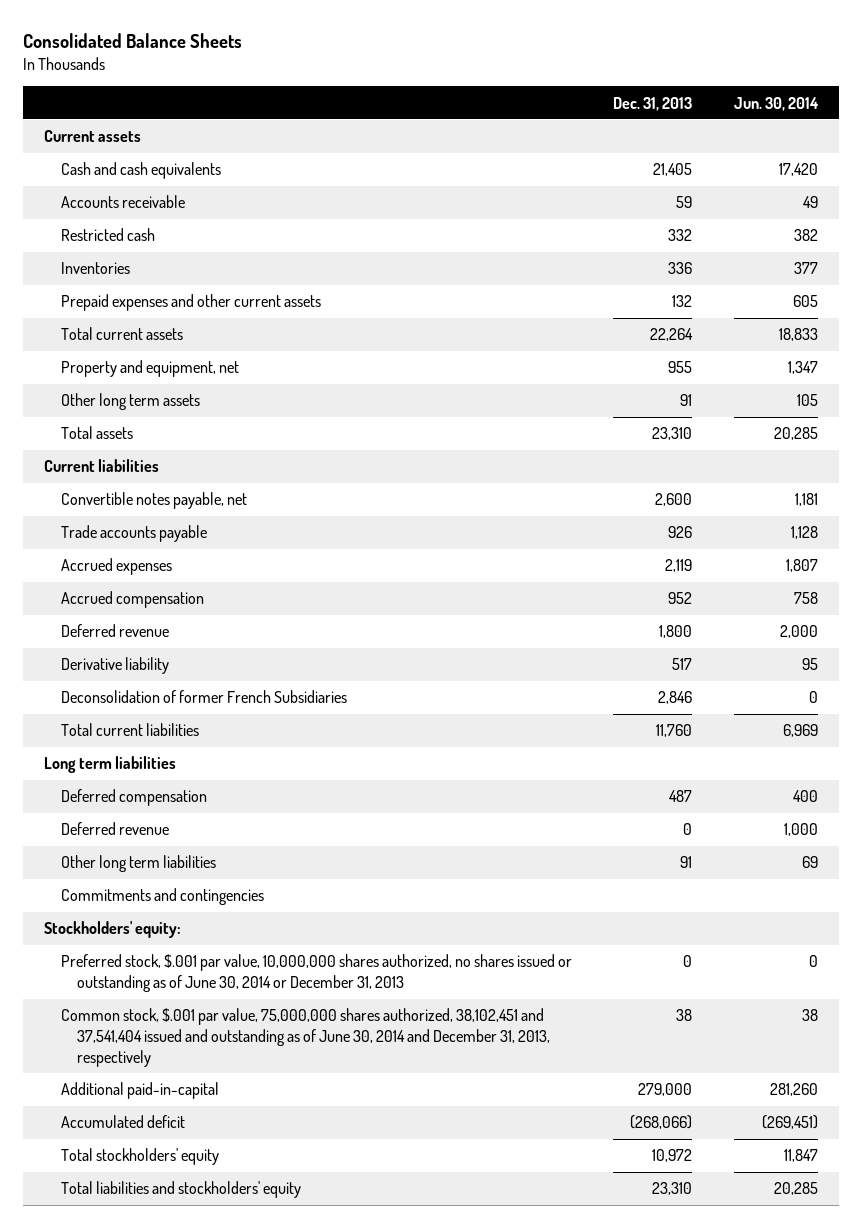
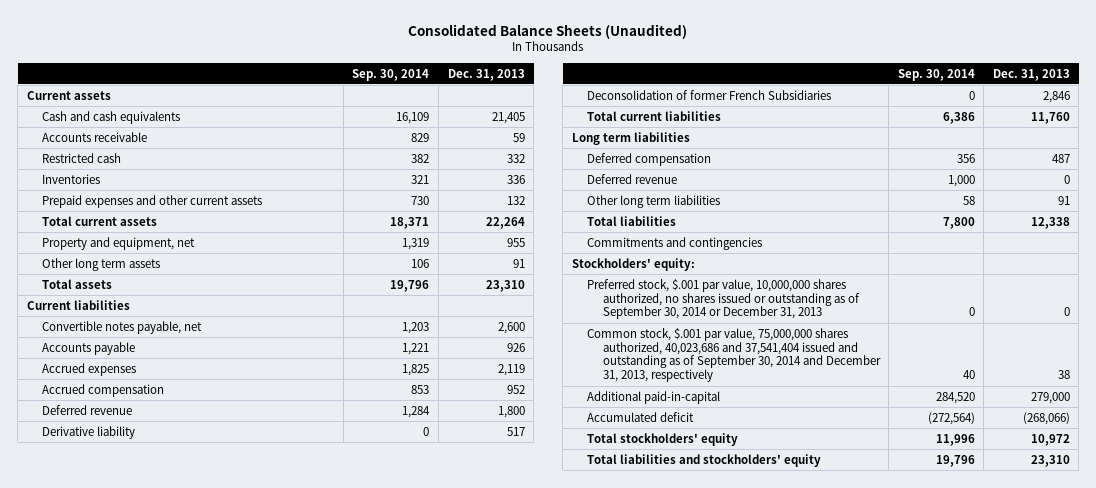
[23,33,243,49] Consolidated Balance Sheets -> [408,23,688,39] Consolidated Balance Sheets (Unaudited)
[734,96,820,111] Jun. 30, 2014 -> none
none -> [352,68,430,81] Sep. 30, 2014
[60,525,207,543] Trade accounts payable -> [41,341,135,355] Accounts payable
none -> [587,215,677,226] Total liabilities
[60,954,572,993] Preferred stock, $.001 par value, 10,000,000 shares authorized, no shares issued or outstanding as of June 30, 2014 or December 31, 2013 -> [587,278,860,320] Preferred stock, $.001 par value, 10,000,000 shares authorized, no shares issued or outstanding as of September 30, 2014 or December 31, 2013
[60,1008,550,1068] Common stock, $.001 par value, 75,000,000 shares authorized, 38,102,451 and 37,541,404 issued and outstanding as of June 30, 2014 and December 31, 2013, respectively -> [587,327,881,383] Common stock, $.001 par value, 75,000,000 shares authorized, 40,023,686 and 37,541,404 issued and outstanding as of September 30, 2014 and December 31, 2013, respectively

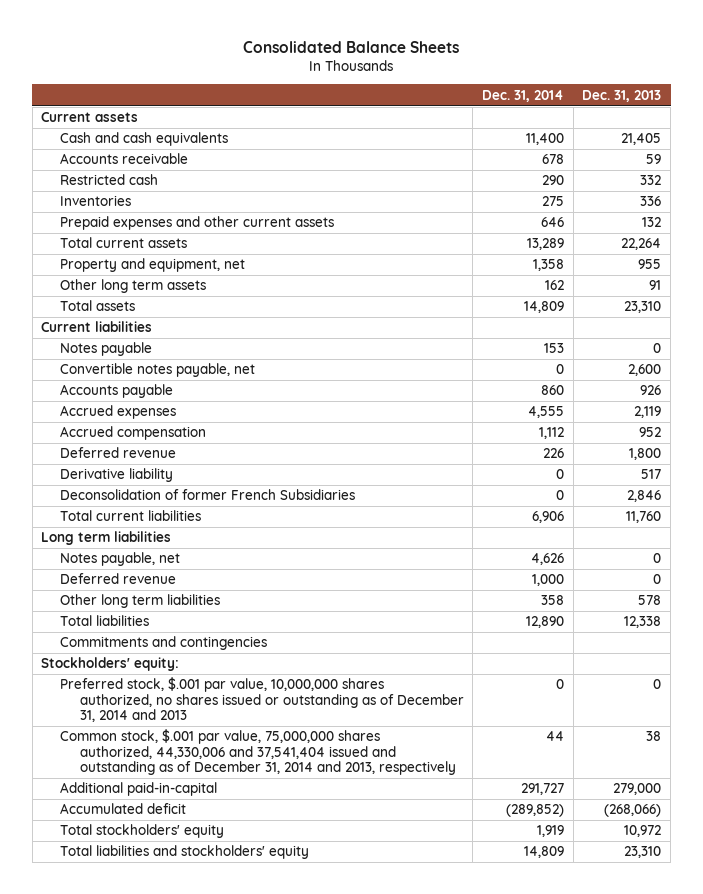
[408,23,688,39] Consolidated Balance Sheets (Unaudited) -> [243,40,460,53] Consolidated Balance Sheets
[352,68,430,81] Sep. 30, 2014 -> none
none -> [482,89,565,102] Dec. 31, 2014
none -> [60,342,153,357] Notes payable
[587,152,712,166] Deferred compensation -> none
none -> [60,552,181,567] Notes payable, net
[1057,195,1070,205] 91 -> [638,595,662,606] 578
[587,278,860,320] Preferred stock, $.001 par value, 10,000,000 shares authorized, no shares issued or outstanding as of September 30, 2014 or December 31, 2013 -> [60,677,464,723] Preferred stock, $.001 par value, 10,000,000 shares authorized, no shares issued or outstanding as of December 31, 2014 and 2013
[587,327,881,383] Common stock, $.001 par value, 75,000,000 shares authorized, 40,023,686 and 37,541,404 issued and outstanding as of September 30, 2014 and December 31, 2013, respectively -> [60,729,456,776] Common stock, $.001 par value, 75,000,000 shares authorized, 44,330,006 and 37,541,404 issued and outstanding as of December 31, 2014 and 2013, respectively

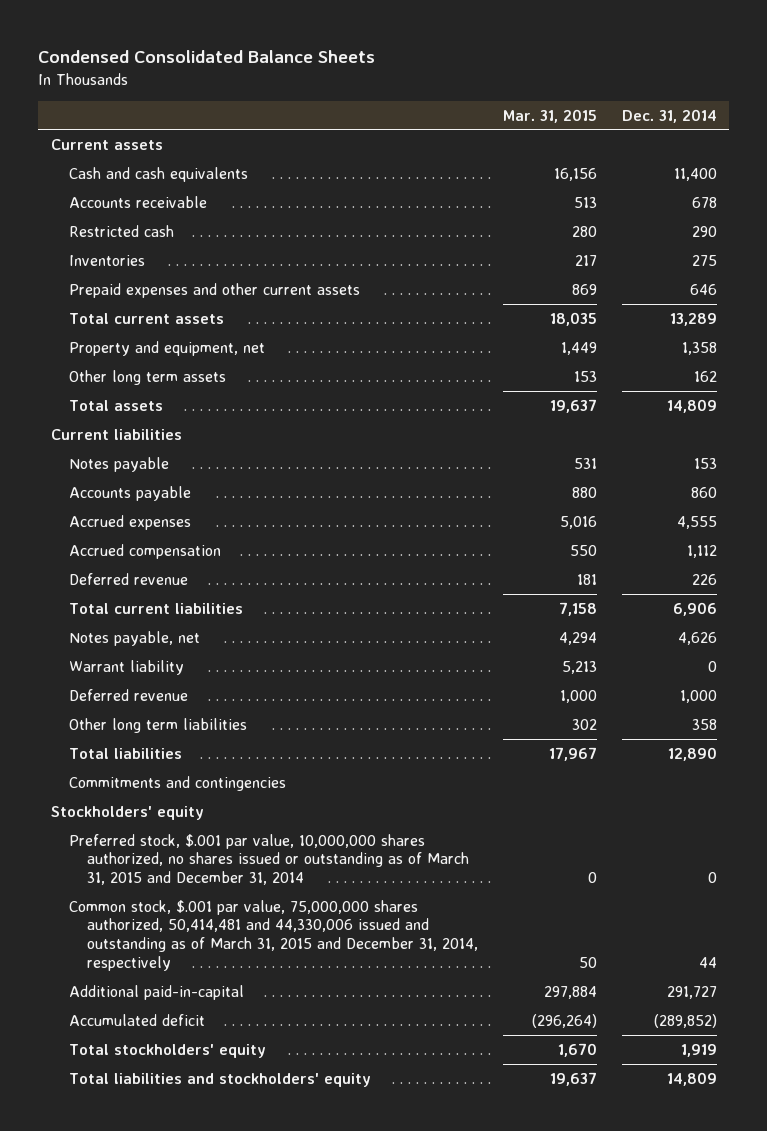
[243,40,460,53] Consolidated Balance Sheets -> [38,50,376,64] Condensed Consolidated Balance Sheets
[582,89,662,102] Dec. 31, 2013 -> none
none -> [502,108,597,123] Mar. 31, 2015
[60,363,256,378] Convertible notes payable, net -> none
[60,468,174,483] Derivative liability -> none
[60,489,356,501] Deconsolidation of former French Subsidiaries -> none
[41,531,172,546] Long term liabilities -> none
none -> [68,659,184,675] Warrant liability
[41,657,180,672] Stockholders' equity: -> [50,805,204,820] Stockholders' equity
[60,677,464,723] Preferred stock, $.001 par value, 10,000,000 shares authorized, no shares issued or outstanding as of December 31, 2014 and 2013 -> [68,833,470,886] Preferred stock, $.001 par value, 10,000,000 shares authorized, no shares issued or outstanding as of March 31, 2015 and December 31, 2014
[60,729,456,776] Common stock, $.001 par value, 75,000,000 shares authorized, 44,330,006 and 37,541,404 issued and outstanding as of December 31, 2014 and 2013, respectively -> [68,899,479,971] Common stock, $.001 par value, 75,000,000 shares authorized, 50,414,481 and 44,330,006 issued and outstanding as of March 31, 2015 and December 31, 2014, respectively

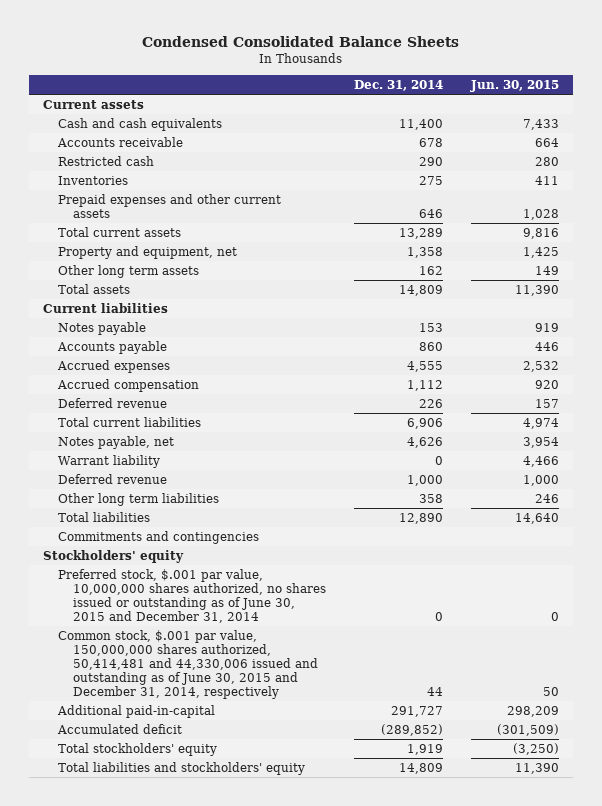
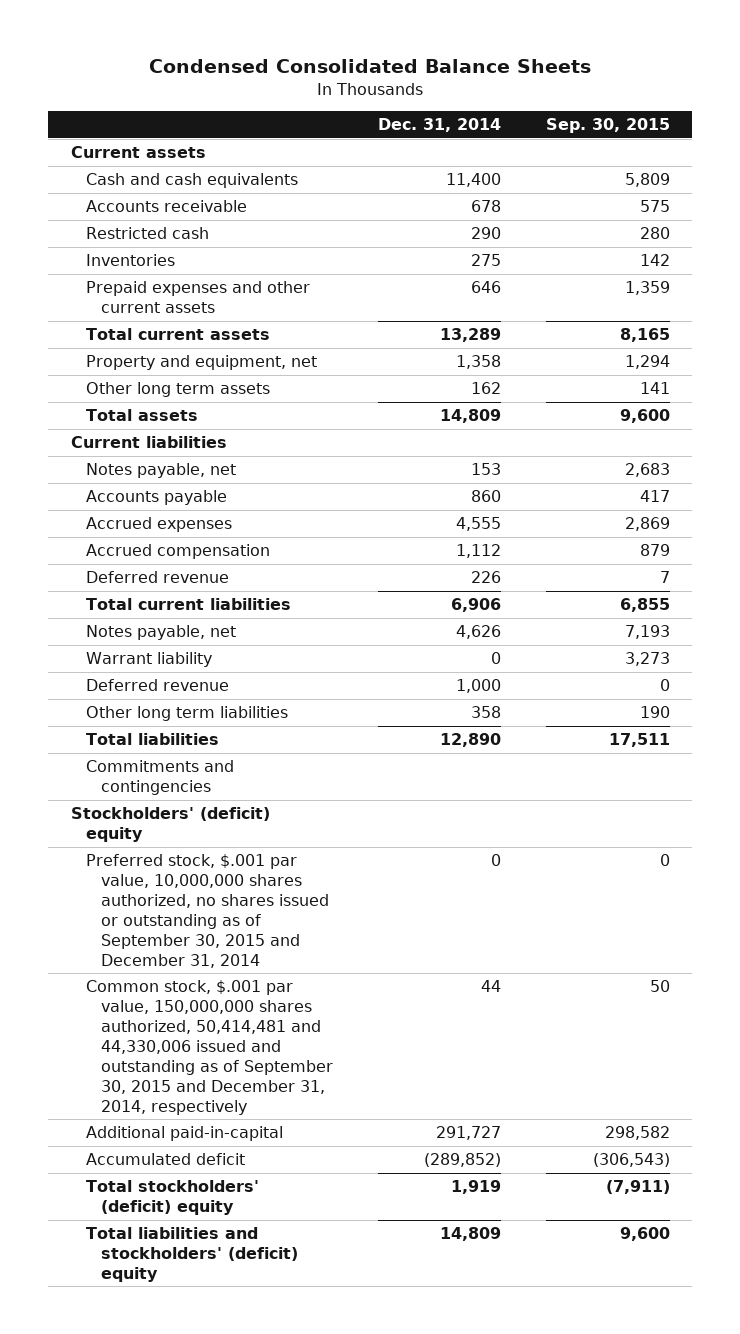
[470,80,560,93] Jun. 30, 2015 -> none
none -> [545,118,670,134] Sep. 30, 2015
[57,321,146,335] Notes payable -> [85,463,236,479] Notes payable, net
[42,549,184,563] Stockholders' equity -> [70,807,270,843] Stockholders' (deficit) equity
[57,568,326,623] Preferred stock, $.001 par value, 10,000,000 shares authorized, no shares issued or outstanding as of June 30, 2015 and December 31, 2014 -> [85,854,329,968] Preferred stock, $.001 par value, 10,000,000 shares authorized, no shares issued or outstanding as of September 30, 2015 and December 31, 2014
[57,629,318,699] Common stock, $.001 par value, 150,000,000 shares authorized, 50,414,481 and 44,330,006 issued and outstanding as of June 30, 2015 and December 31, 2014, respectively -> [85,980,333,1115] Common stock, $.001 par value, 150,000,000 shares authorized, 50,414,481 and 44,330,006 issued and outstanding as of September 30, 2015 and December 31, 2014, respectively
[57,742,217,756] Total stockholders' equity -> [85,1180,259,1216] Total stockholders' (deficit) equity
[57,761,305,775] Total liabilities and stockholders' equity -> [85,1227,298,1283] Total liabilities and stockholders' (deficit) equity

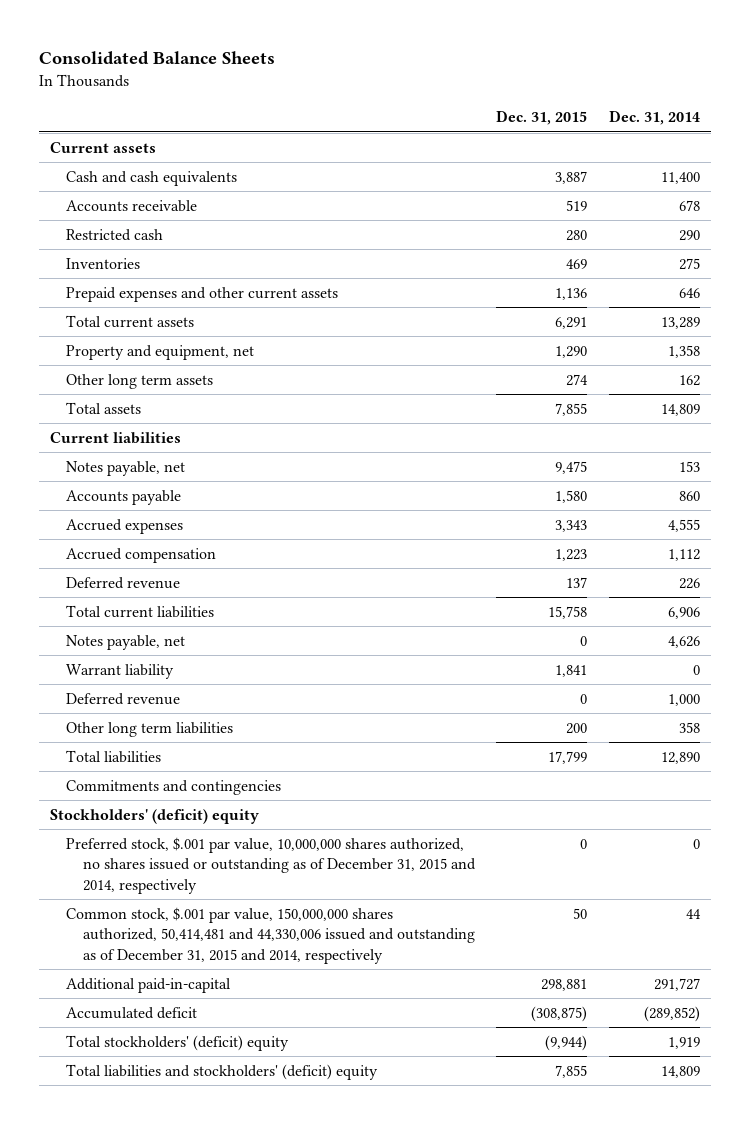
[149,59,592,74] Condensed Consolidated Balance Sheets -> [38,50,275,65] Consolidated Balance Sheets
[545,118,670,134] Sep. 30, 2015 -> none
none -> [496,110,588,126] Dec. 31, 2015
[85,854,329,968] Preferred stock, $.001 par value, 10,000,000 shares authorized, no shares issued or outstanding as of September 30, 2015 and December 31, 2014 -> [66,837,476,894] Preferred stock, $.001 par value, 10,000,000 shares authorized, no shares issued or outstanding as of December 31, 2015 and 2014, respectively
[85,980,333,1115] Common stock, $.001 par value, 150,000,000 shares authorized, 50,414,481 and 44,330,006 issued and outstanding as of September 30, 2015 and December 31, 2014, respectively -> [66,907,475,964] Common stock, $.001 par value, 150,000,000 shares authorized, 50,414,481 and 44,330,006 issued and outstanding as of December 31, 2015 and 2014, respectively

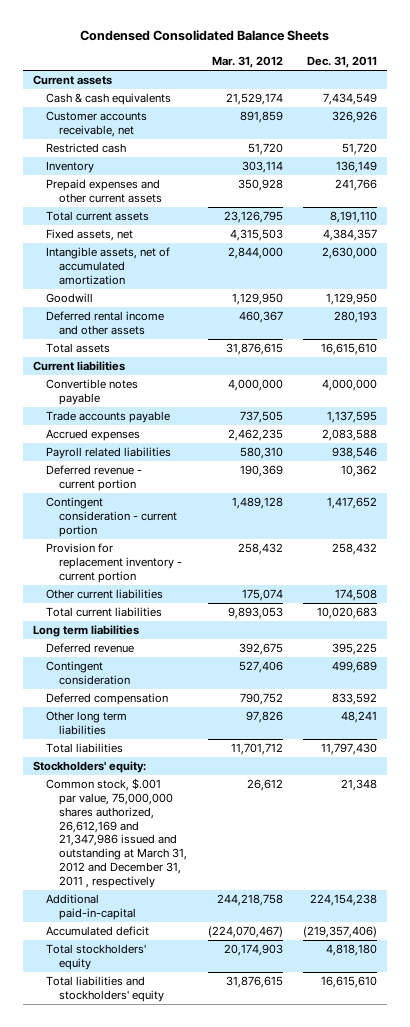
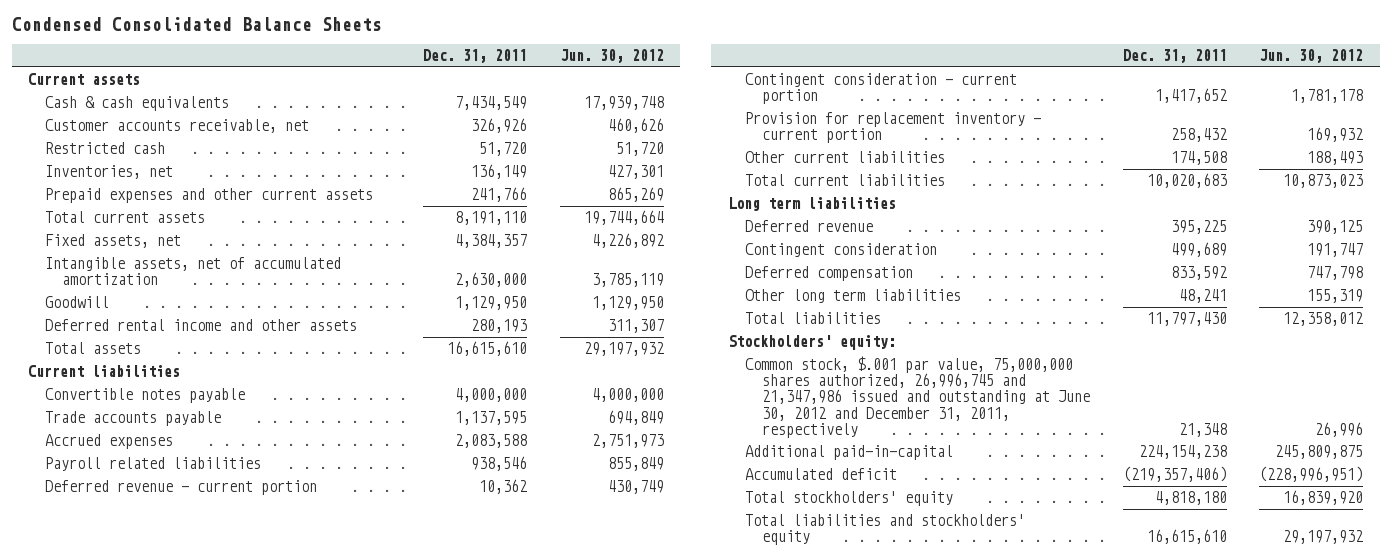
[211,56,283,69] Mar. 31, 2012 -> none
none -> [559,48,664,63] Jun. 30, 2012
[46,161,95,174] Inventory -> [45,165,174,180] Inventories, net
[46,778,188,888] Common stock, $.001 par value, 75,000,000 shares authorized, 26,612,169 and 21,347,986 issued and outstanding at March 31, 2012 and December 31, 2011 , respectively -> [744,356,1091,438] Common stock, $.001 par value, 75,000,000 shares authorized, 26,996,745 and 21,347,986 issued and outstanding at June 30, 2012 and December 31, 2011, respectively

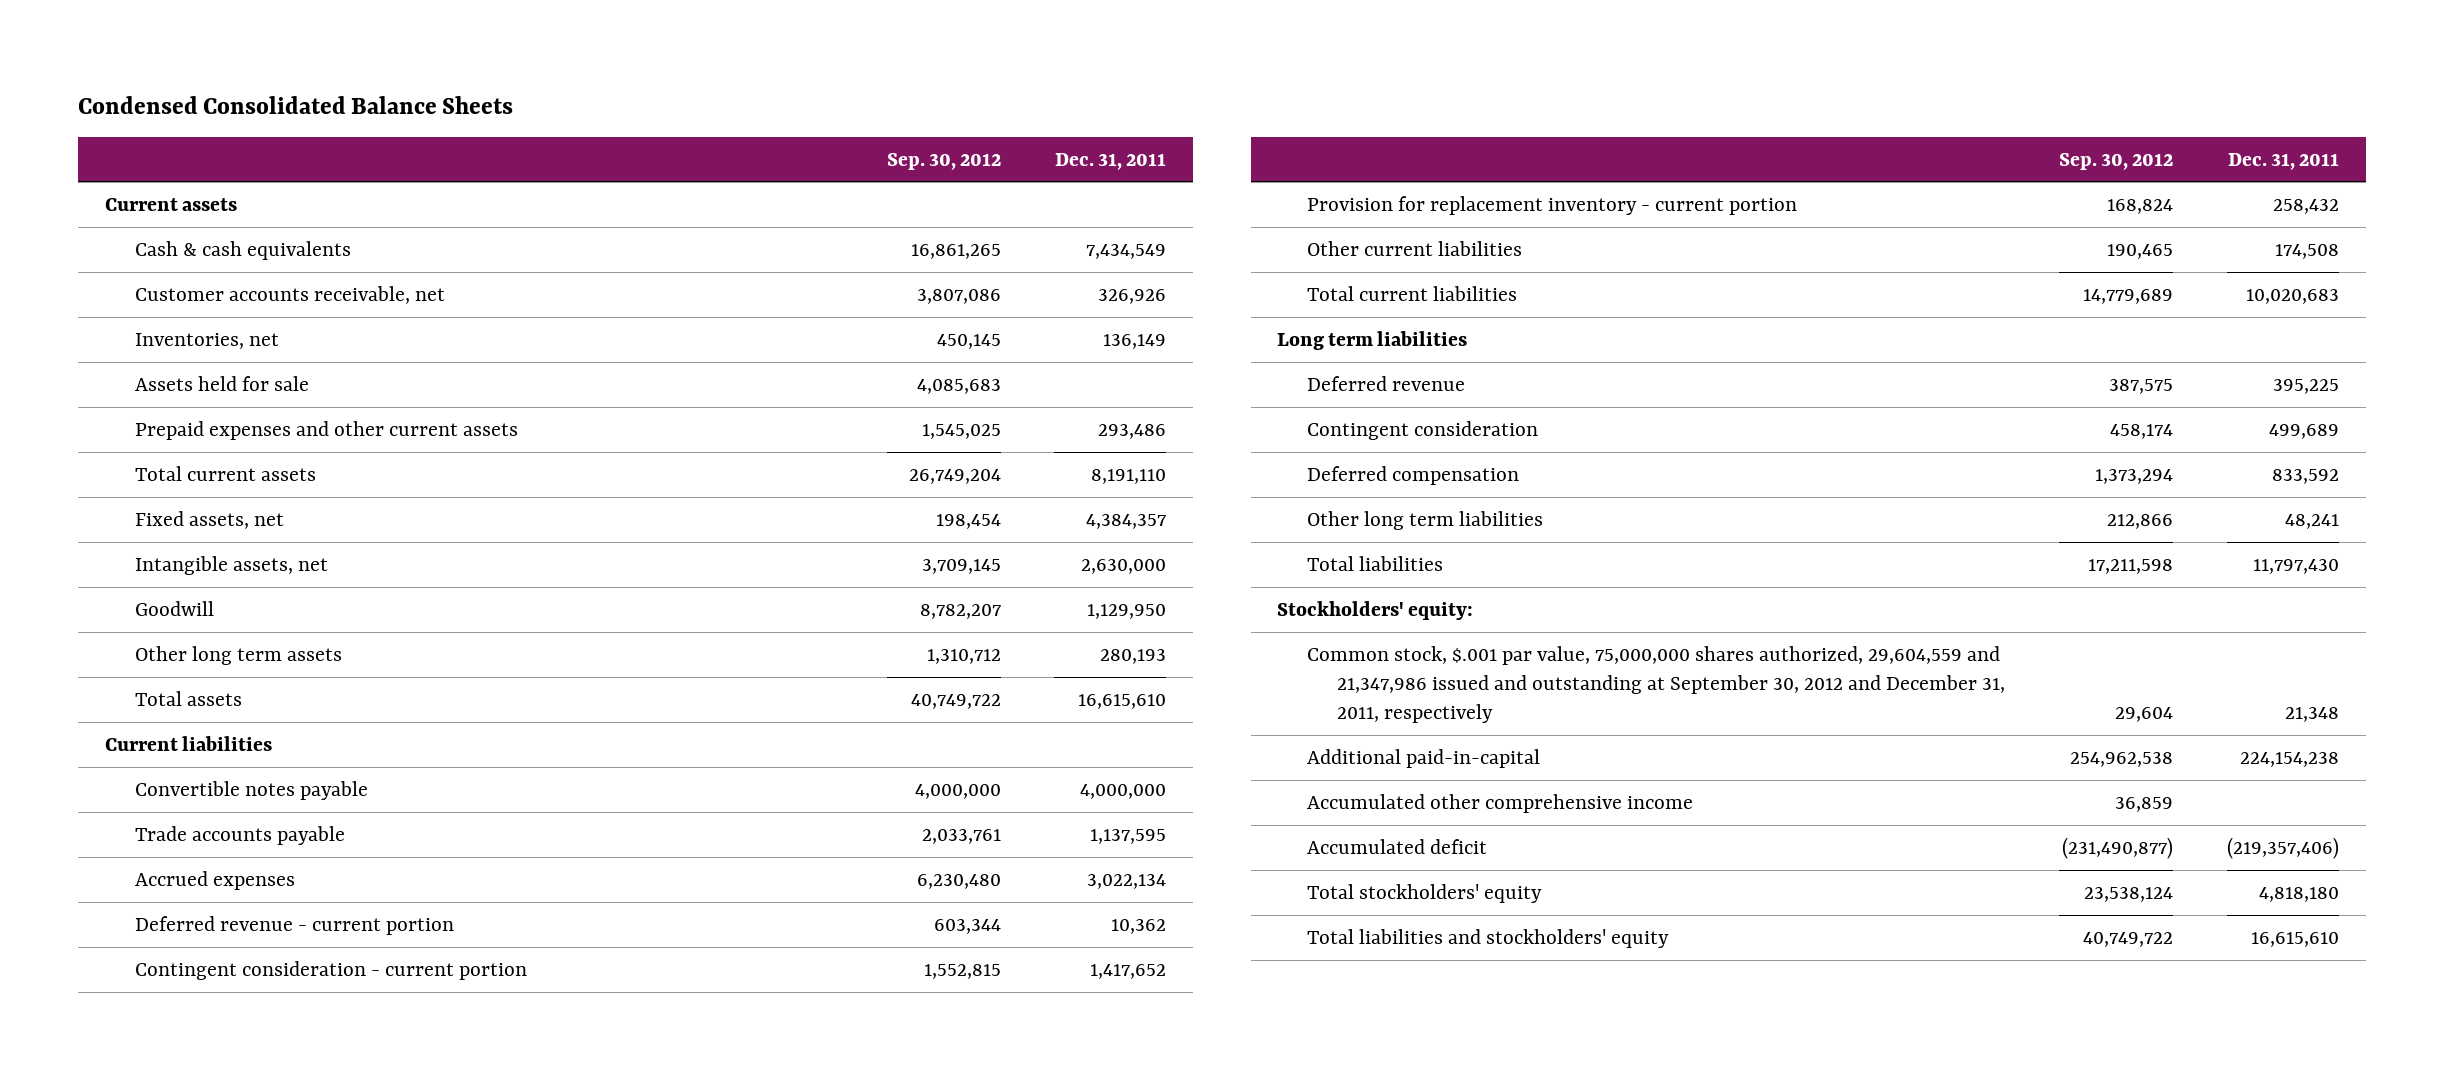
[559,48,664,63] Jun. 30, 2012 -> none
none -> [886,152,1001,170] Sep. 30, 2012
[45,142,166,155] Restricted cash -> none
none -> [135,375,310,391] Assets held for sale
[471,187,528,203] 241,766 -> [1098,423,1167,439] 293,486
[45,257,342,286] Intangible assets, net of accumulated amortization -> [135,555,329,575] Intangible assets, net
[45,319,358,332] Deferred rental income and other assets -> [135,645,343,665] Other long term assets
[45,457,262,472] Payroll related liabilities -> none
[455,434,528,449] 2,083,588 -> [1087,873,1167,889] 3,022,134
[744,356,1091,438] Common stock, $.001 par value, 75,000,000 shares authorized, 26,996,745 and 21,347,986 issued and outstanding at June 30, 2012 and December 31, 2011, respectively -> [1307,645,2006,724] Common stock, $.001 par value, 75,000,000 shares authorized, 29,604,559 and 21,347,986 issued and outstanding at September 30, 2012 and December 31, 2011, respectively
none -> [1307,793,1694,813] Accumulated other comprehensive income

